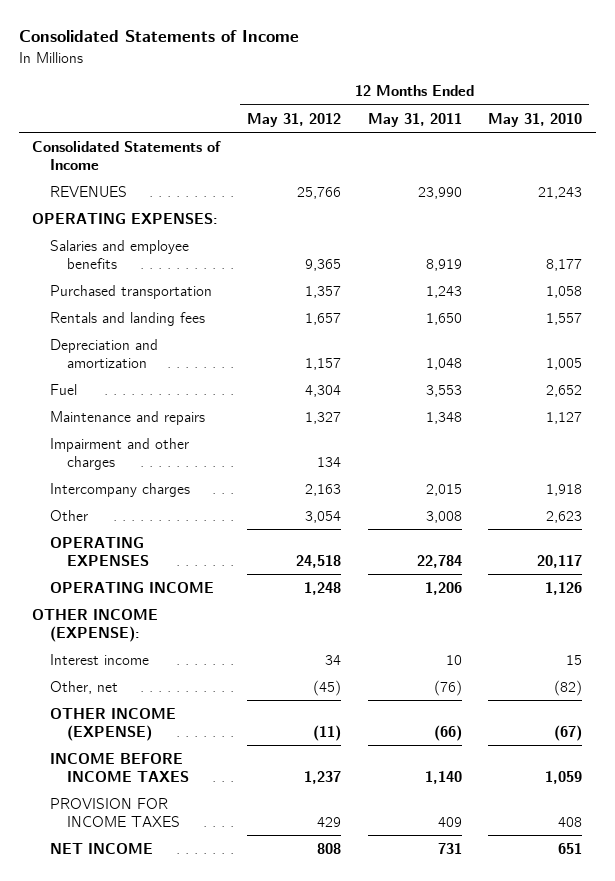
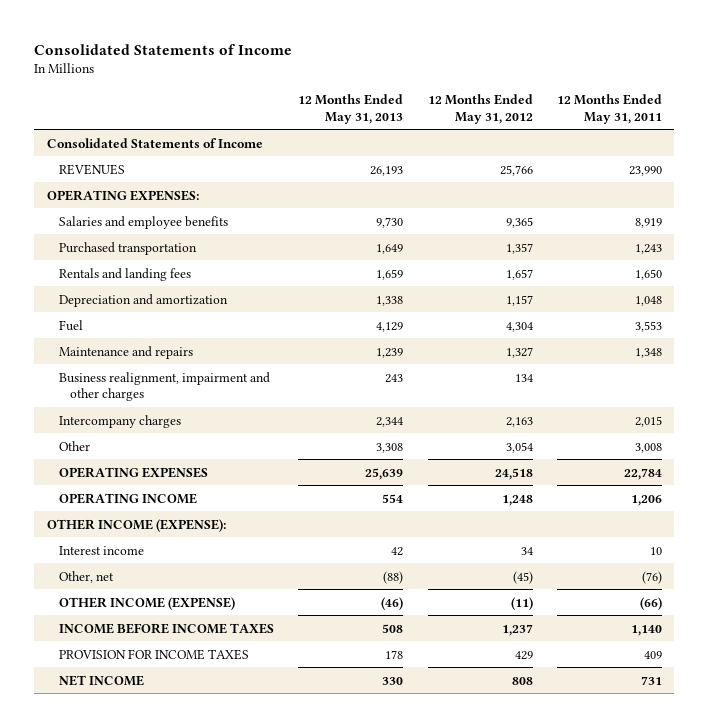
[488,112,583,127] May 31, 2010 -> none
none -> [298,94,404,124] 12 Months Ended May 31, 2013
[49,437,189,470] Impairment and other charges -> [58,371,270,401] Business realignment, impairment and other charges

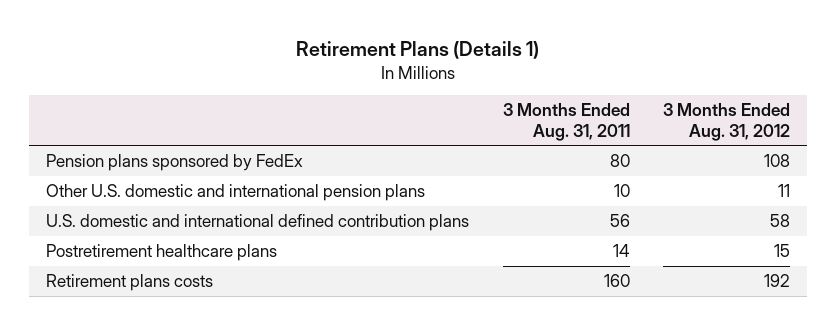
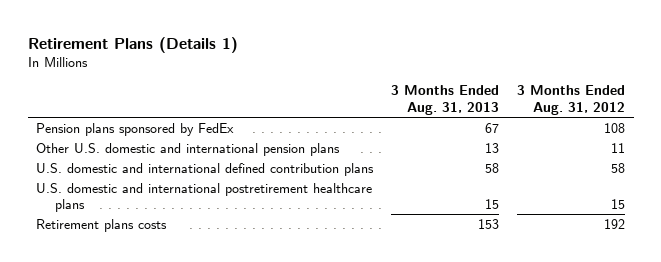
[502,103,630,141] 3 Months Ended Aug. 31, 2011 -> none
none -> [391,85,500,115] 3 Months Ended Aug. 31, 2013
[46,243,278,261] Postretirement healthcare plans -> [36,182,373,213] U.S. domestic and international postretirement healthcare plans

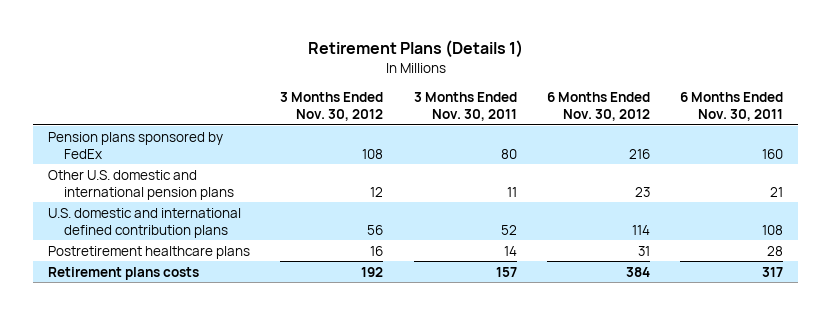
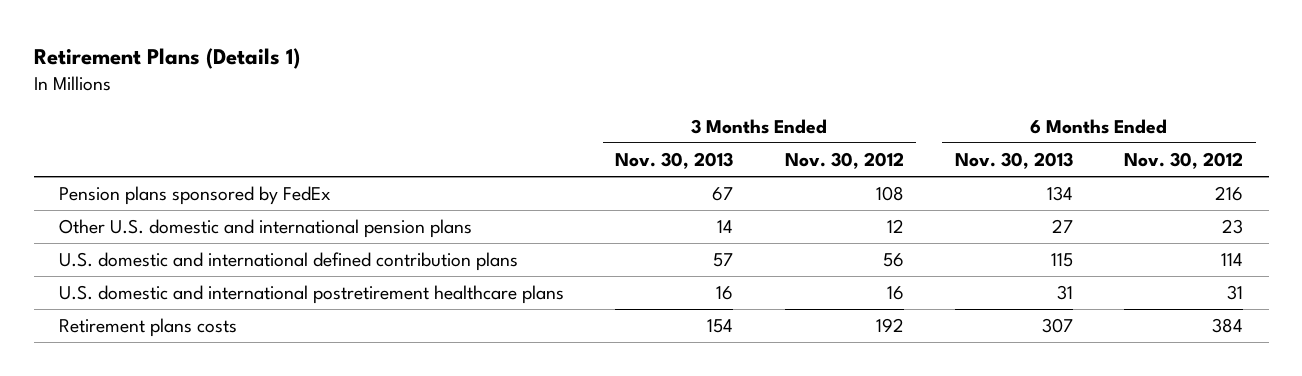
[413,92,517,121] 3 Months Ended Nov. 30, 2011 -> none
[679,92,783,121] 6 Months Ended Nov. 30, 2011 -> none
none -> [615,151,734,169] Nov. 30, 2013
none -> [954,151,1073,169] Nov. 30, 2013
[48,245,251,259] Postretirement healthcare plans -> [59,285,565,305] U.S. domestic and international postretirement healthcare plans

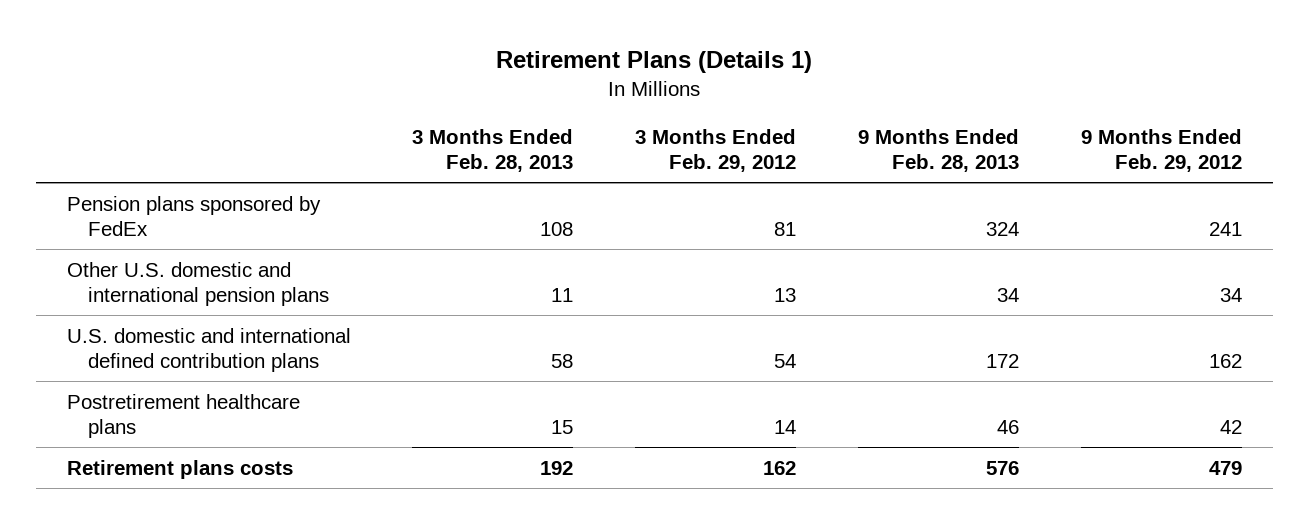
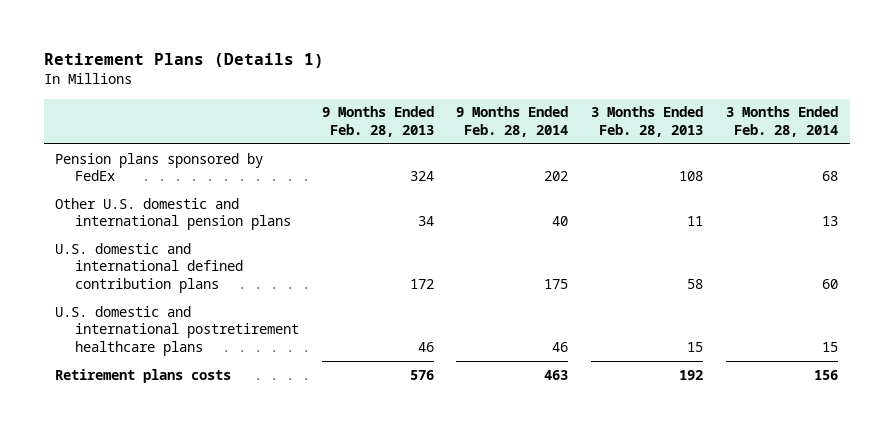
[635,129,797,173] 3 Months Ended Feb. 29, 2012 -> none
[1081,129,1243,173] 9 Months Ended Feb. 29, 2012 -> none
none -> [456,106,569,137] 9 Months Ended Feb. 28, 2014
none -> [726,106,839,137] 3 Months Ended Feb. 28, 2014
[66,393,300,438] Postretirement healthcare plans -> [54,305,299,356] U.S. domestic and international postretirement healthcare plans

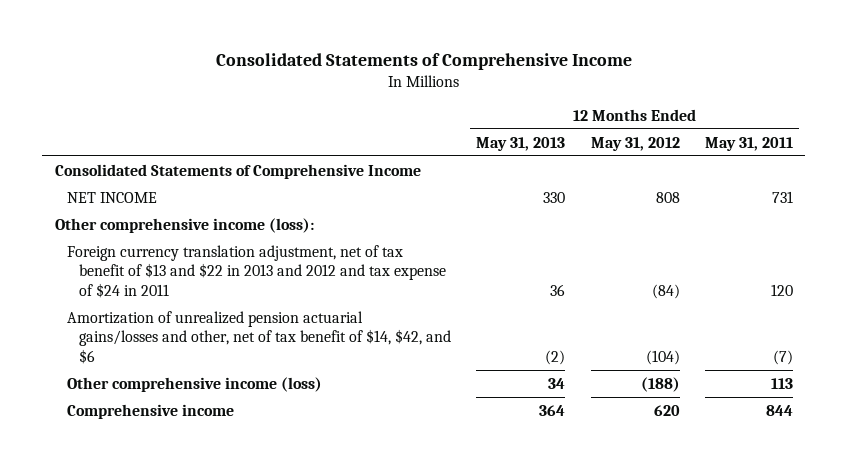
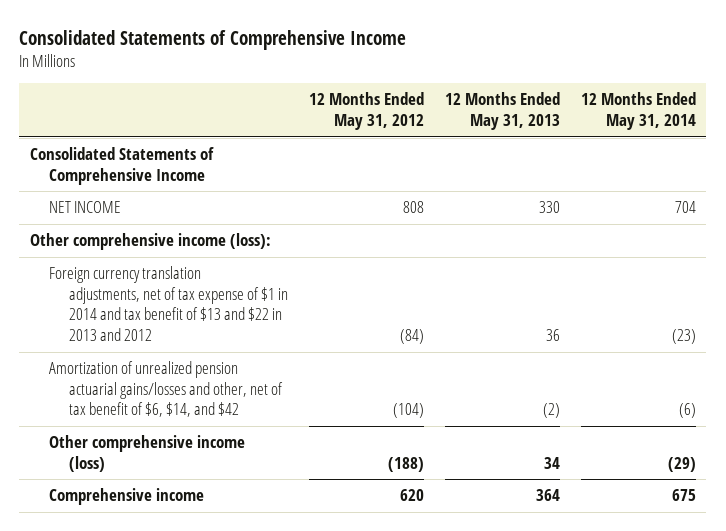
[704,136,793,151] May 31, 2011 -> none
none -> [580,92,696,130] 12 Months Ended May 31, 2014
[67,244,447,298] Foreign currency translation adjustment, net of tax benefit of $13 and $22 in 2013 and 2012 and tax expense of $24 in 2011 -> [49,266,288,341] Foreign currency translation adjustments, net of tax expense of $1 in 2014 and tax benefit of $13 and $22 in 2013 and 2012
[67,310,452,364] Amortization of unrealized pension actuarial gains/losses and other, net of tax benefit of $14, $42, and $6 -> [49,361,283,418] Amortization of unrealized pension actuarial gains/losses and other, net of tax benefit of $6, $14, and $42

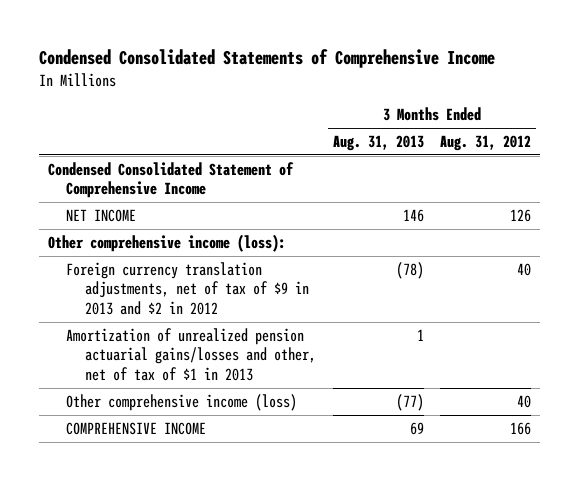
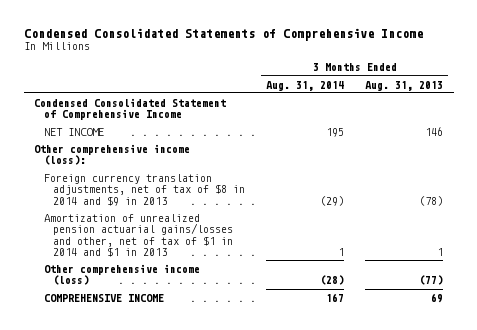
[440,134,532,151] Aug. 31, 2012 -> none
none -> [266,80,345,91] Aug. 31, 2014
[66,261,309,316] Foreign currency translation adjustments, net of tax of $9 in 2013 and $2 in 2012 -> [43,173,246,206] Foreign currency translation adjustments, net of tax of $8 in 2014 and $9 in 2013
[66,327,316,382] Amortization of unrealized pension actuarial gains/losses and other, net of tax of $1 in 2013 -> [43,213,234,258] Amortization of unrealized pension actuarial gains/losses and other, net of tax of $1 in 2014 and $1 in 2013

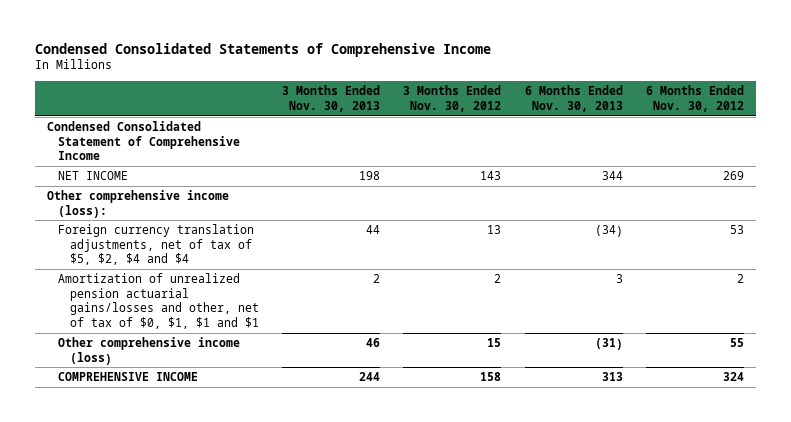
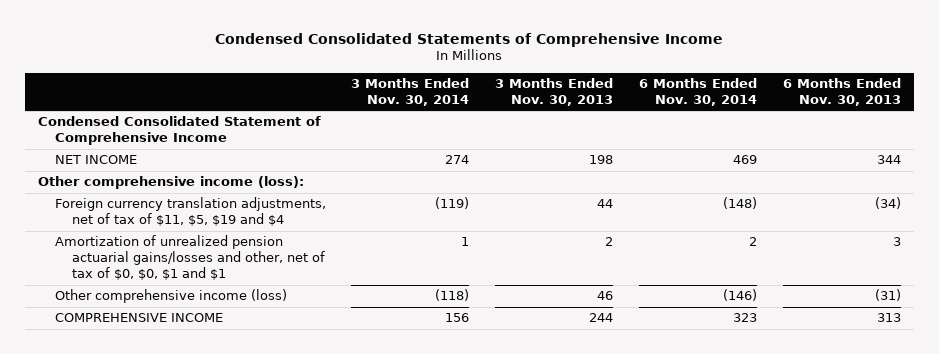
[403,85,502,112] 3 Months Ended Nov. 30, 2012 -> none
[646,85,745,112] 6 Months Ended Nov. 30, 2012 -> none
none -> [351,78,470,106] 3 Months Ended Nov. 30, 2014
none -> [639,78,758,106] 6 Months Ended Nov. 30, 2014
[58,224,255,266] Foreign currency translation adjustments, net of tax of $5, $2, $4 and $4 -> [54,197,326,227] Foreign currency translation adjustments, net of tax of $11, $5, $19 and $4
[58,273,259,329] Amortization of unrealized pension actuarial gains/losses and other, net of tax of $0, $1, $1 and $1 -> [54,235,325,281] Amortization of unrealized pension actuarial gains/losses and other, net of tax of $0, $0, $1 and $1

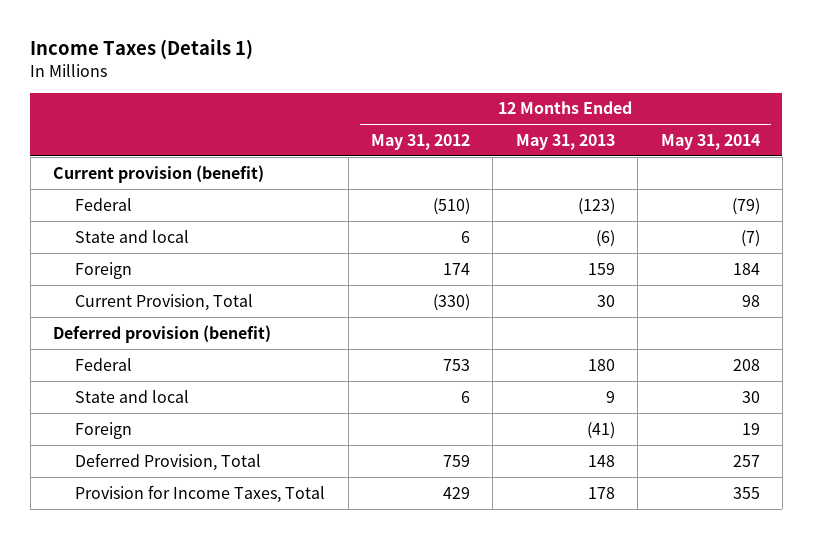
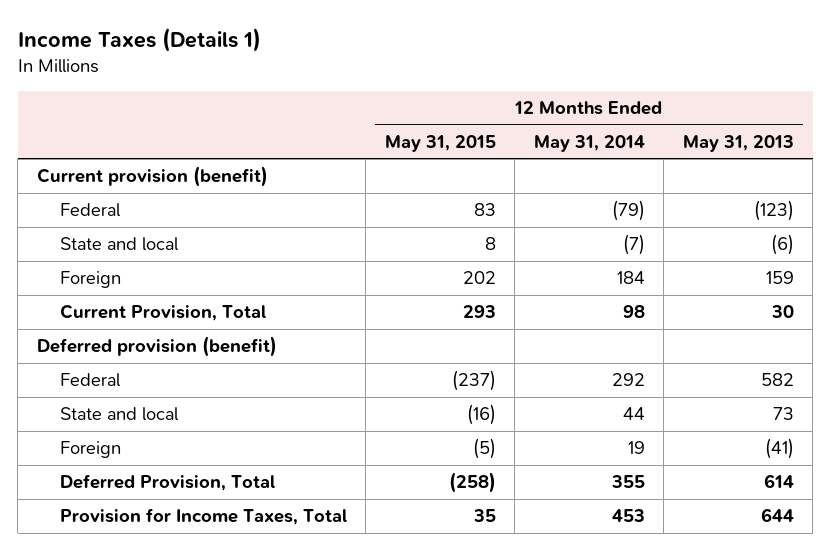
[371,133,471,150] May 31, 2012 -> none
none -> [384,134,496,152] May 31, 2015
[587,358,615,371] 180 -> [760,373,794,387] 582
[732,358,760,371] 208 -> [611,373,645,387] 292
[605,390,615,403] 9 -> [772,407,794,421] 73
[741,390,760,403] 30 -> [622,407,645,421] 44
[587,454,615,467] 148 -> [763,474,794,489] 614
[732,454,760,467] 257 -> [610,475,645,489] 355
[587,486,615,499] 178 -> [760,508,794,523] 644
[732,486,760,499] 355 -> [611,509,645,523] 453

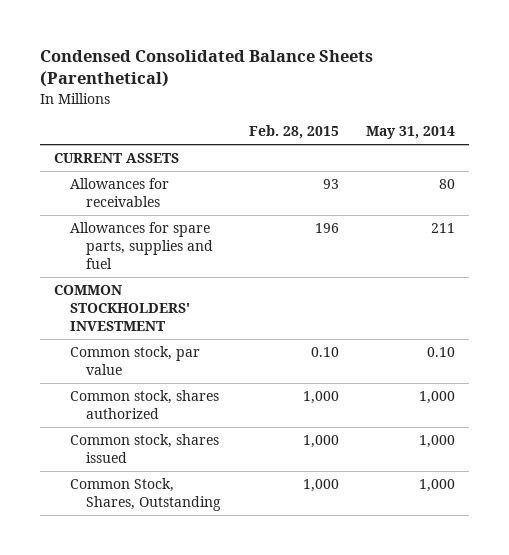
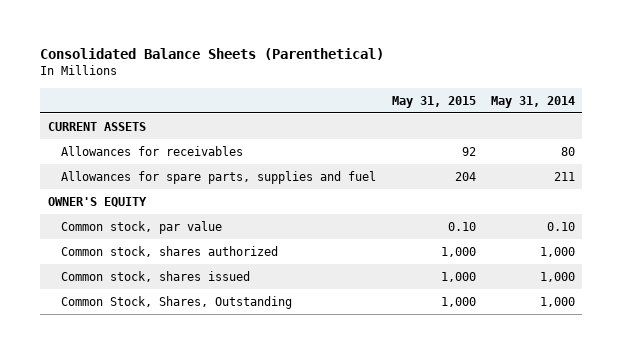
[40,50,374,88] Condensed Consolidated Balance Sheets (Parenthetical) -> [39,47,384,60] Consolidated Balance Sheets (Parenthetical)
[248,125,339,140] Feb. 28, 2015 -> none
none -> [391,95,476,108] May 31, 2015
[53,285,191,331] COMMON STOCKHOLDERS' INVESTMENT -> [47,196,147,207] OWNER'S EQUITY

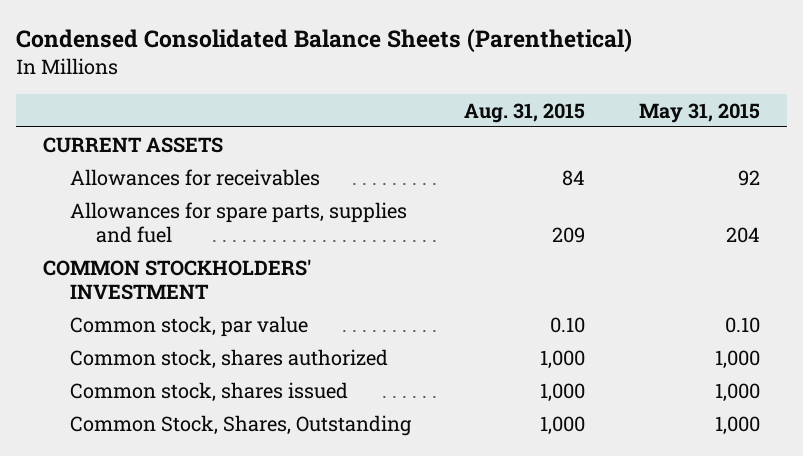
[39,47,384,60] Consolidated Balance Sheets (Parenthetical) -> [15,27,632,53] Condensed Consolidated Balance Sheets (Parenthetical)
[490,95,575,108] May 31, 2014 -> none
none -> [464,102,586,123] Aug. 31, 2015
[47,196,147,207] OWNER'S EQUITY -> [42,258,311,300] COMMON STOCKHOLDERS' INVESTMENT

